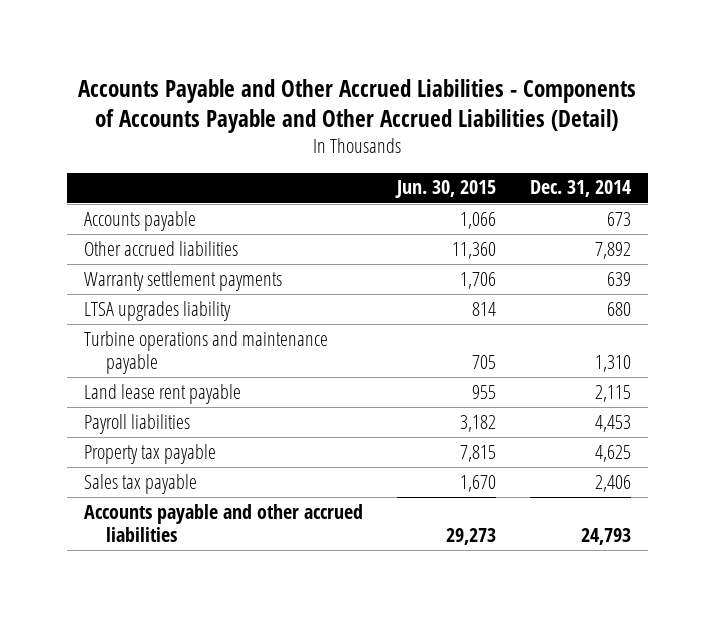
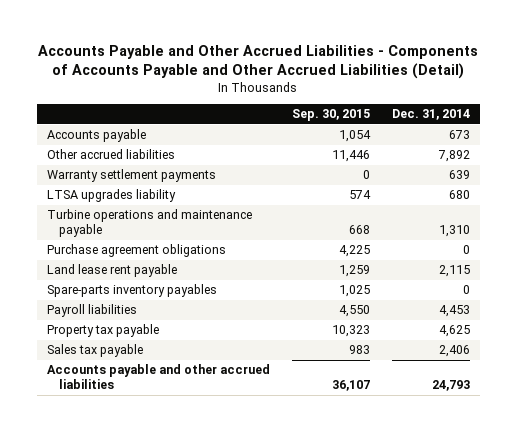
[394,180,496,199] Jun. 30, 2015 -> none
none -> [291,109,370,122] Sep. 30, 2015
none -> [47,244,227,258] Purchase agreement obligations
none -> [47,284,218,298] Spare-parts inventory payables

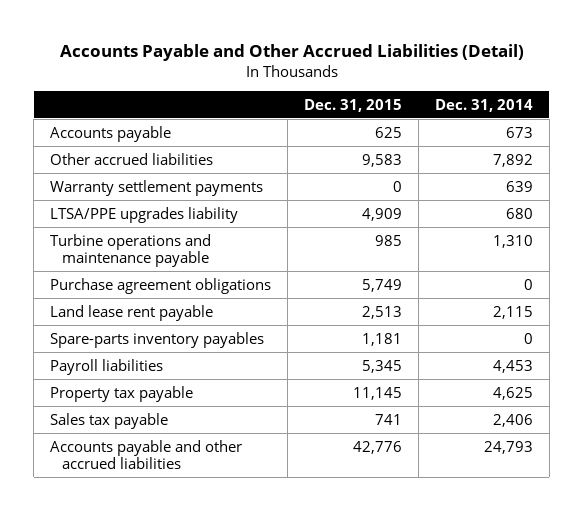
[38,44,479,79] Accounts Payable and Other Accrued Liabilities - Components of Accounts Payable and Other Accrued Liabilities (Detail) -> [59,43,524,61] Accounts Payable and Other Accrued Liabilities (Detail)
[291,109,370,122] Sep. 30, 2015 -> none
none -> [304,98,403,112] Dec. 31, 2015
[47,189,177,203] LTSA upgrades liability -> [50,206,239,223] LTSA/PPE upgrades liability

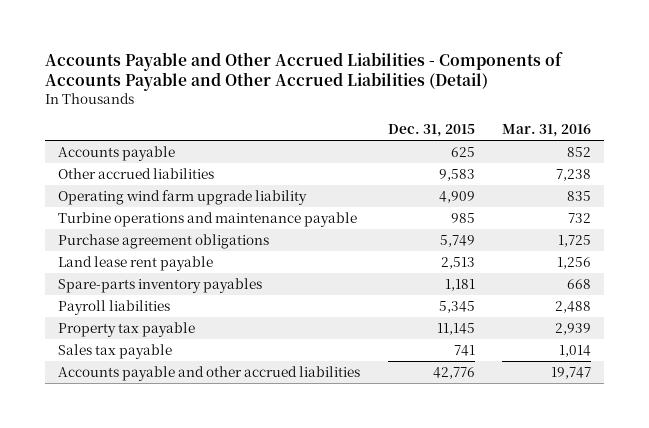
[59,43,524,61] Accounts Payable and Other Accrued Liabilities (Detail) -> [44,51,563,92] Accounts Payable and Other Accrued Liabilities - Components of Accounts Payable and Other Accrued Liabilities (Detail)
[434,98,533,112] Dec. 31, 2014 -> none
none -> [501,123,591,137] Mar. 31, 2016
[50,179,264,196] Warranty settlement payments -> none
[50,206,239,223] LTSA/PPE upgrades liability -> [58,190,308,206] Operating wind farm upgrade liability

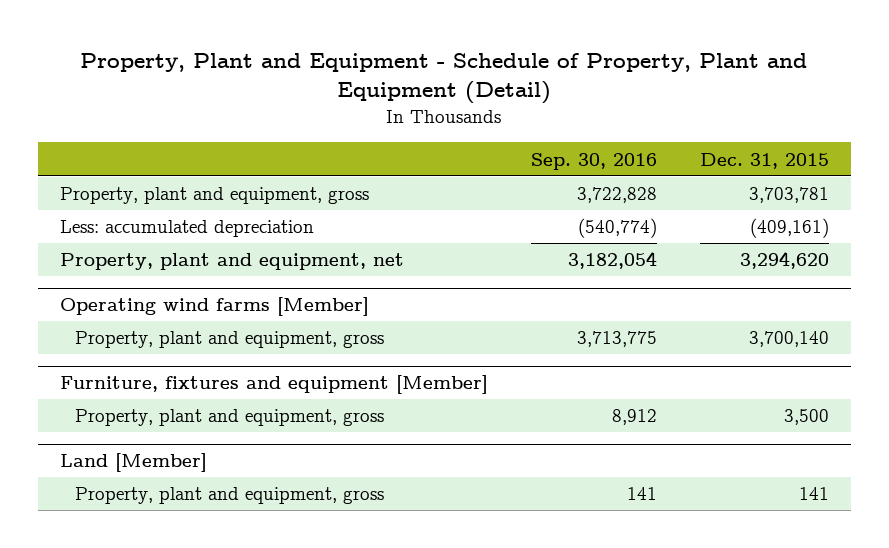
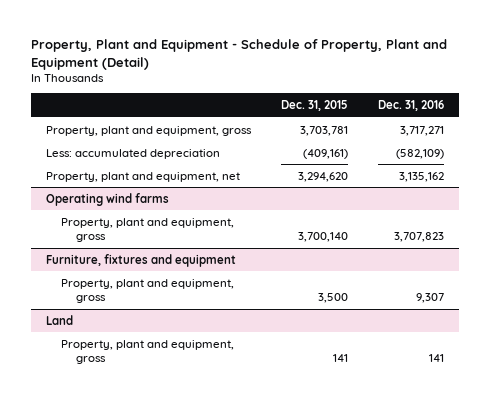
[530,152,657,170] Sep. 30, 2016 -> none
none -> [377,100,444,112] Dec. 31, 2016
[59,297,369,317] Operating wind farms [Member] -> [46,192,170,206] Operating wind farms
[59,375,488,395] Furniture, fixtures and equipment [Member] -> [46,253,237,267] Furniture, fixtures and equipment
[59,453,207,473] Land [Member] -> [46,314,74,325] Land

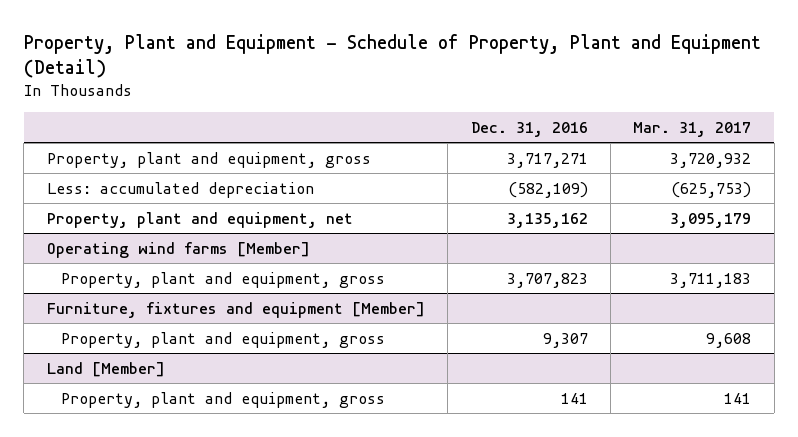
[281,100,349,112] Dec. 31, 2015 -> none
none -> [633,122,752,138] Mar. 31, 2017
[46,192,170,206] Operating wind farms -> [46,241,310,258] Operating wind farms [Member]
[46,253,237,267] Furniture, fixtures and equipment -> [46,301,425,318] Furniture, fixtures and equipment [Member]
[46,314,74,325] Land -> [46,361,165,377] Land [Member]

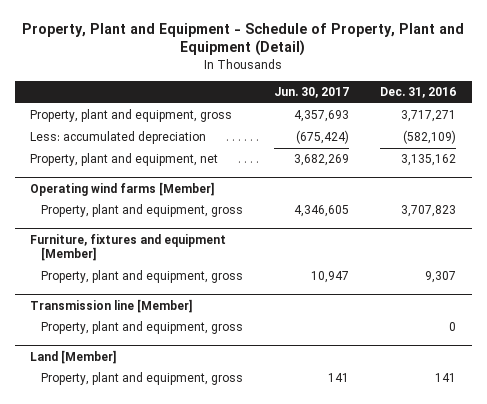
[633,122,752,138] Mar. 31, 2017 -> none
none -> [274,86,350,98] Jun. 30, 2017
none -> [30,298,194,313] Transmission line [Member]
none -> [41,321,244,335] Property, plant and equipment, gross

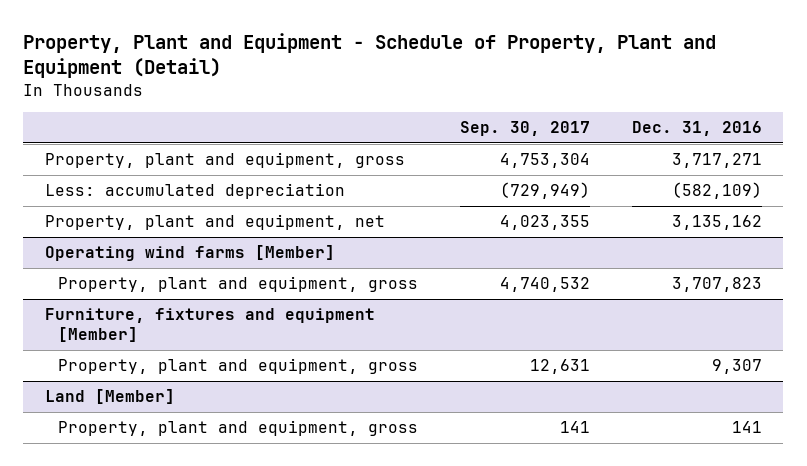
[274,86,350,98] Jun. 30, 2017 -> none
none -> [460,121,591,137] Sep. 30, 2017
[30,298,194,313] Transmission line [Member] -> none
[41,321,244,335] Property, plant and equipment, gross -> none

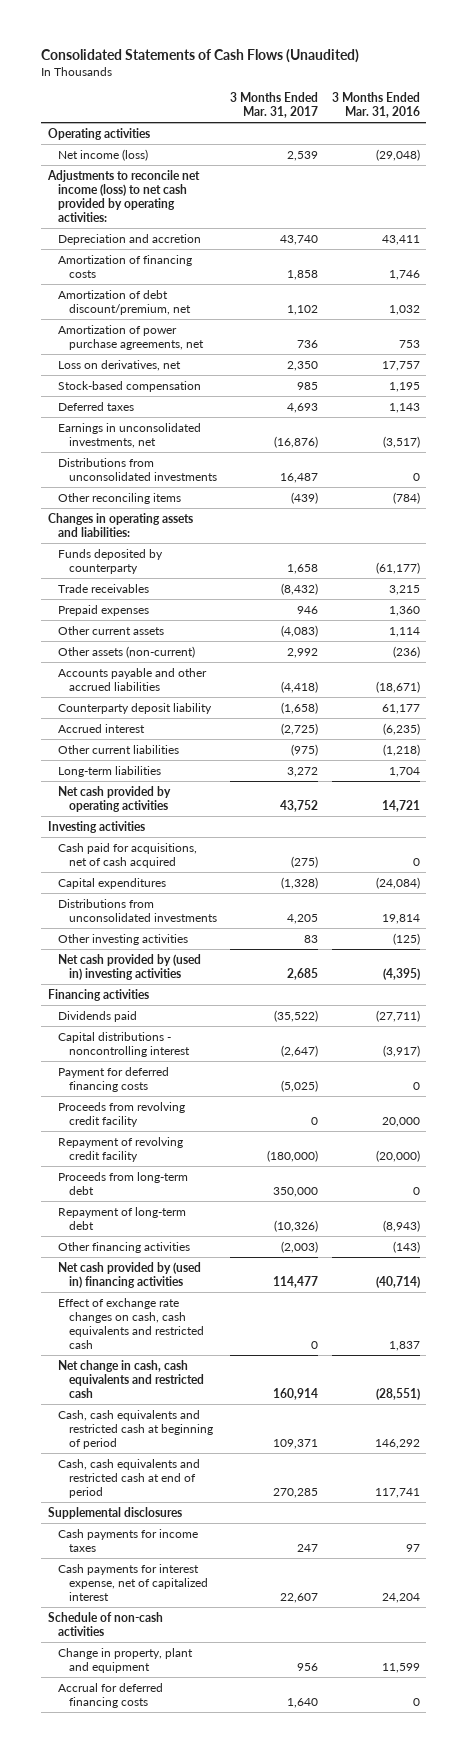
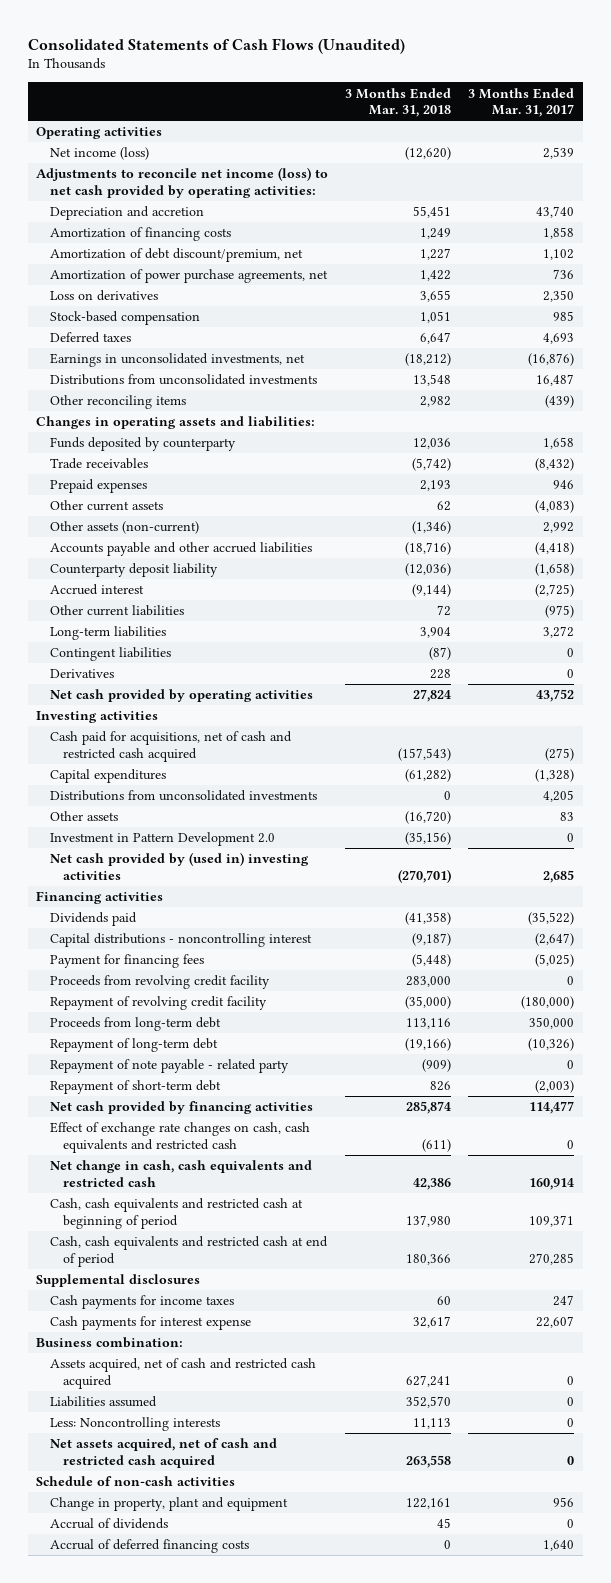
[331,92,420,119] 3 Months Ended Mar. 31, 2016 -> none
none -> [345,87,452,118] 3 Months Ended Mar. 31, 2018
[58,359,182,371] Loss on derivatives, net -> [49,290,158,302] Loss on derivatives
none -> [49,647,171,662] Contingent liabilities
none -> [49,669,114,679] Derivatives
[58,842,198,868] Cash paid for acquisitions, net of cash acquired -> [49,731,292,762] Cash paid for acquisitions, net of cash and restricted cash acquired
[58,933,189,945] Other investing activities -> none
none -> [49,811,118,822] Other assets
none -> [49,832,275,847] Investment in Pattern Development 2.0
[58,1066,170,1092] Payment for deferred financing costs -> [49,954,204,969] Payment for financing fees
none -> [49,1059,289,1074] Repayment of note payable - related party
[58,1241,191,1253] Other financing activities -> [49,1080,221,1095] Repayment of short-term debt
[58,1261,202,1288] Net cash provided by (used in) financing activities -> [49,1101,313,1115] Net cash provided by financing activities
[58,1563,208,1601] Cash payments for interest expense, net of capitalized interest -> [49,1316,251,1331] Cash payments for interest expense
none -> [36,1337,184,1349] Business combination:
none -> [49,1358,316,1389] Assets acquired, net of cash and restricted cash acquired
none -> [49,1396,157,1408] Liabilities assumed
none -> [49,1417,220,1432] Less: Noncontrolling interests
none -> [49,1438,277,1468] Net assets acquired, net of cash and restricted cash acquired
none -> [49,1518,168,1530] Accrual of dividends
[58,1682,164,1708] Accrual for deferred financing costs -> [49,1539,249,1554] Accrual of deferred financing costs

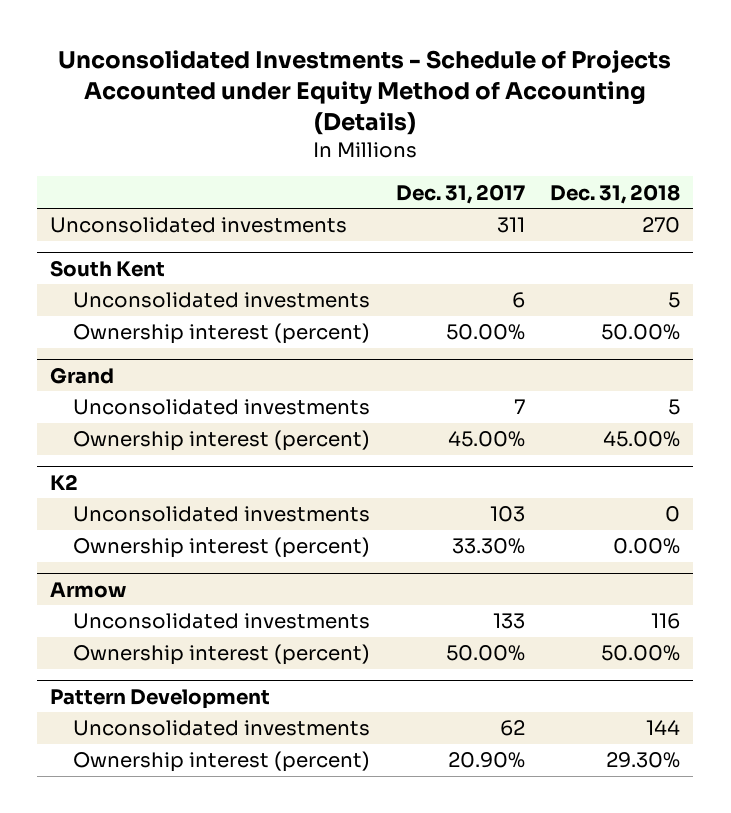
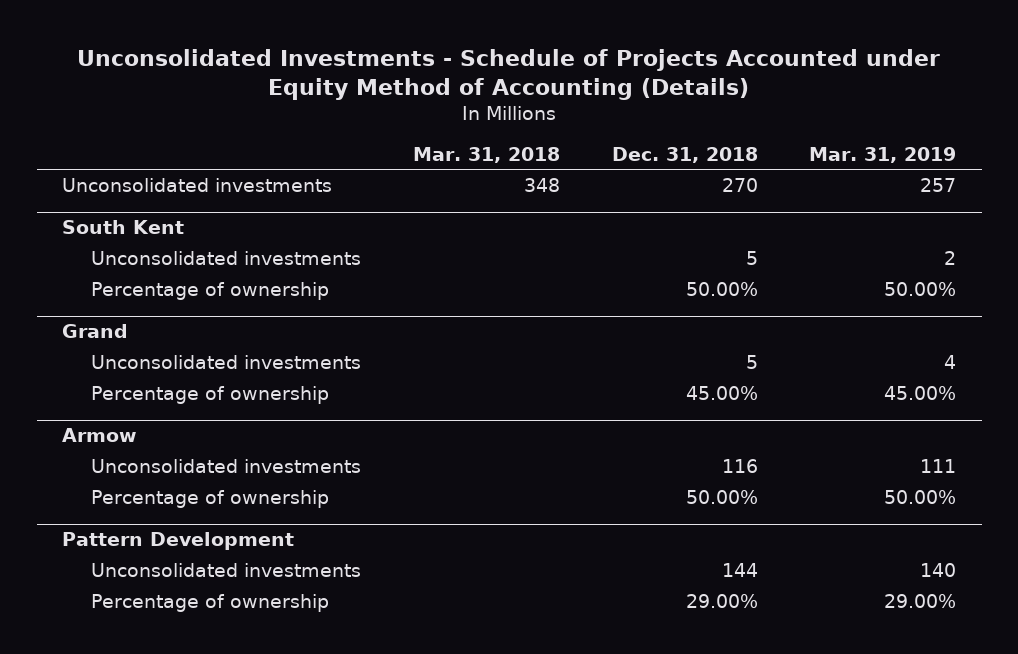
[395,183,525,204] Dec. 31, 2017 -> none
none -> [412,146,560,163] Mar. 31, 2018
none -> [809,146,957,163] Mar. 31, 2019
[72,323,370,345] Ownership interest (percent) -> [91,282,330,301] Percentage of ownership
[50,473,79,490] K2 -> none
[72,506,370,523] Unconsolidated investments -> none
[72,537,370,559] Ownership interest (percent) -> none
[72,430,370,452] Ownership interest (percent) -> [91,386,330,405] Percentage of ownership
[72,644,370,666] Ownership interest (percent) -> [91,490,330,509] Percentage of ownership
[72,751,370,773] Ownership interest (percent) -> [91,594,330,613] Percentage of ownership
[606,752,681,769] 29.30% -> [685,594,758,609] 29.00%

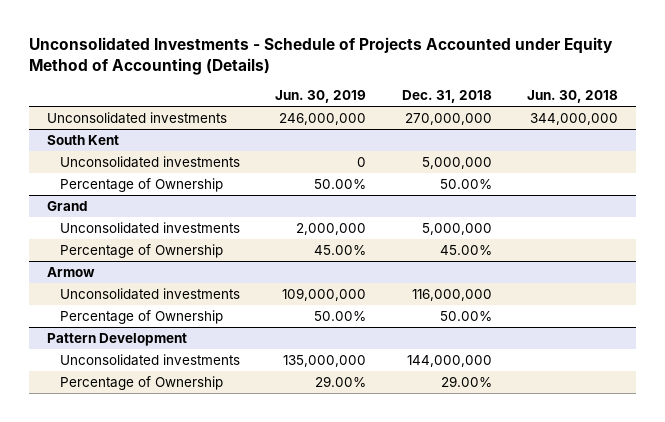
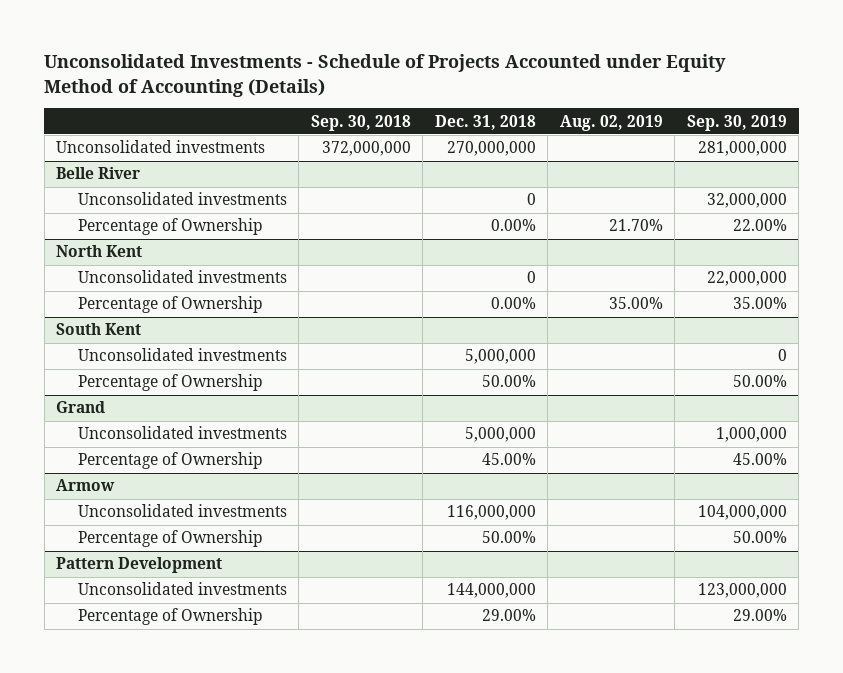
[275,90,367,104] Jun. 30, 2019 -> none
[527,90,619,104] Jun. 30, 2018 -> none
none -> [310,114,411,131] Sep. 30, 2018
none -> [559,114,663,131] Aug. 02, 2019
none -> [686,114,787,131] Sep. 30, 2019
none -> [56,167,141,180] Belle River
none -> [78,192,288,206] Unconsolidated investments
none -> [78,218,264,236] Percentage of Ownership
none -> [56,245,143,258] North Kent
none -> [78,270,288,284] Unconsolidated investments
none -> [78,296,264,314] Percentage of Ownership

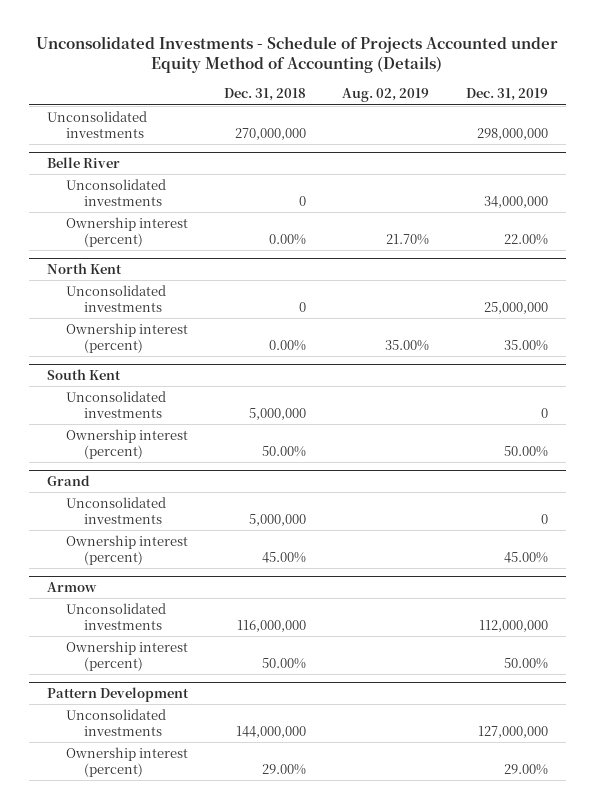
[310,114,411,131] Sep. 30, 2018 -> none
[686,114,787,131] Sep. 30, 2019 -> none
none -> [465,88,548,102] Dec. 31, 2019
[78,218,264,236] Percentage of Ownership -> [65,216,188,248] Ownership interest (percent)
[78,296,264,314] Percentage of Ownership -> [65,322,188,354] Ownership interest (percent)
[78,374,264,392] Percentage of Ownership -> [65,428,188,460] Ownership interest (percent)
[78,452,264,470] Percentage of Ownership -> [65,534,188,566] Ownership interest (percent)
[78,530,264,548] Percentage of Ownership -> [65,640,188,672] Ownership interest (percent)
[78,608,264,626] Percentage of Ownership -> [65,746,188,778] Ownership interest (percent)

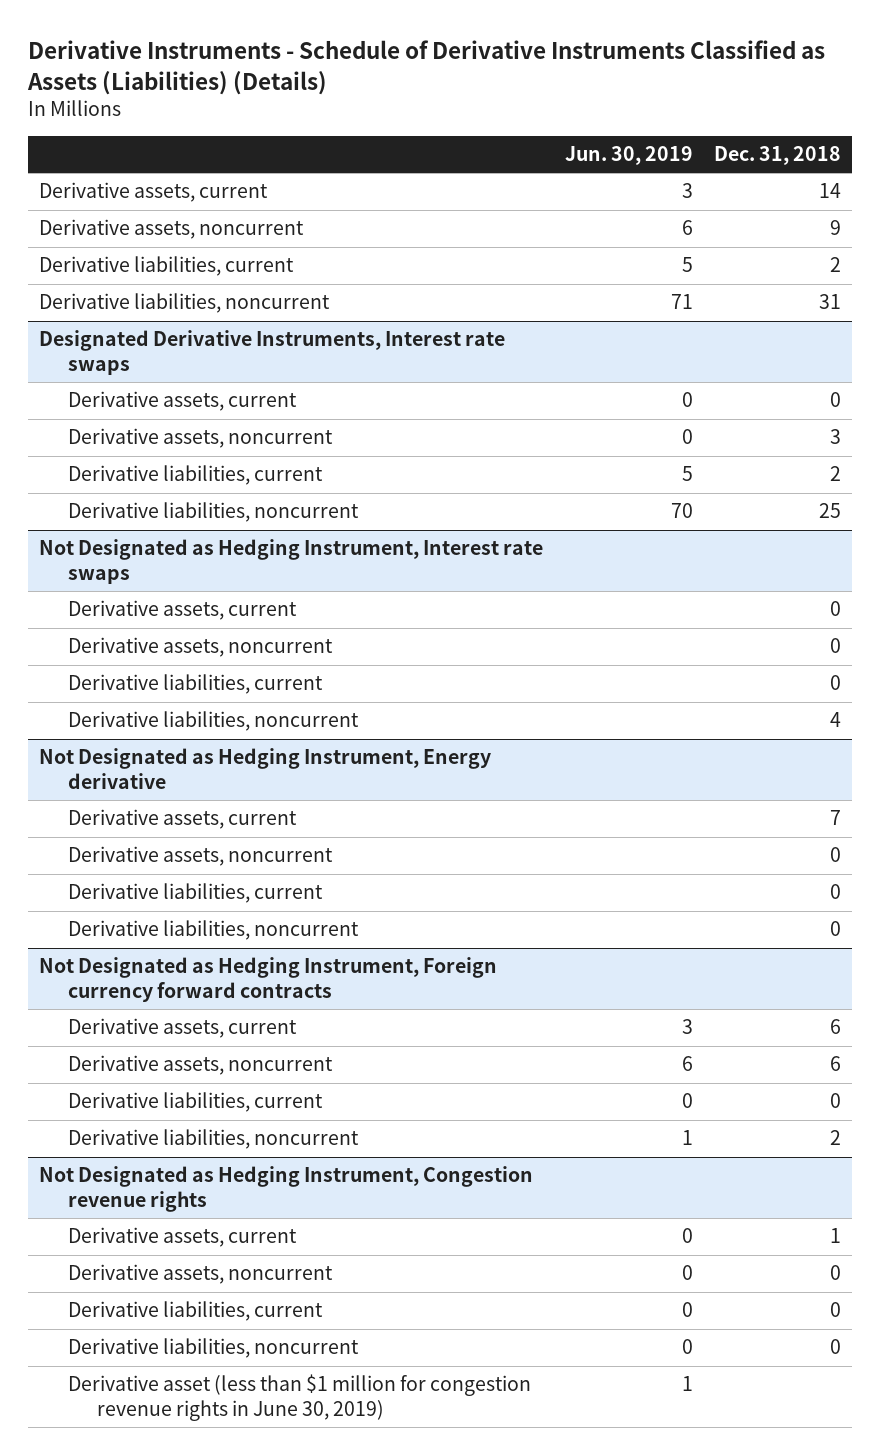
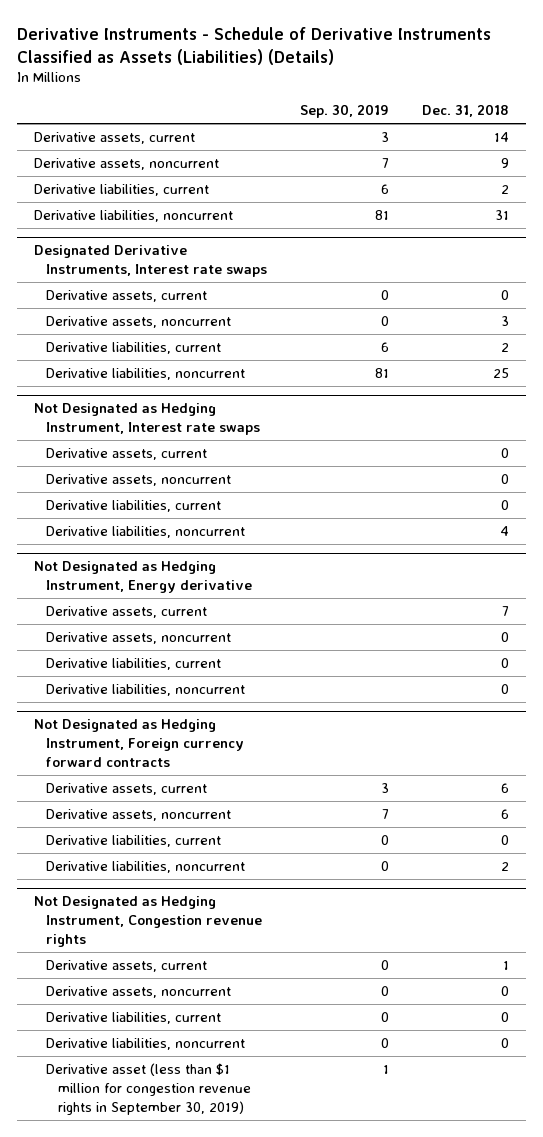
[564,146,693,166] Jun. 30, 2019 -> none
none -> [299,104,389,119] Sep. 30, 2019
[67,1374,531,1422] Derivative asset (less than $1 million for congestion revenue rights in June 30, 2019) -> [45,1063,251,1115] Derivative asset (less than $1 million for congestion revenue rights in September 30, 2019)

